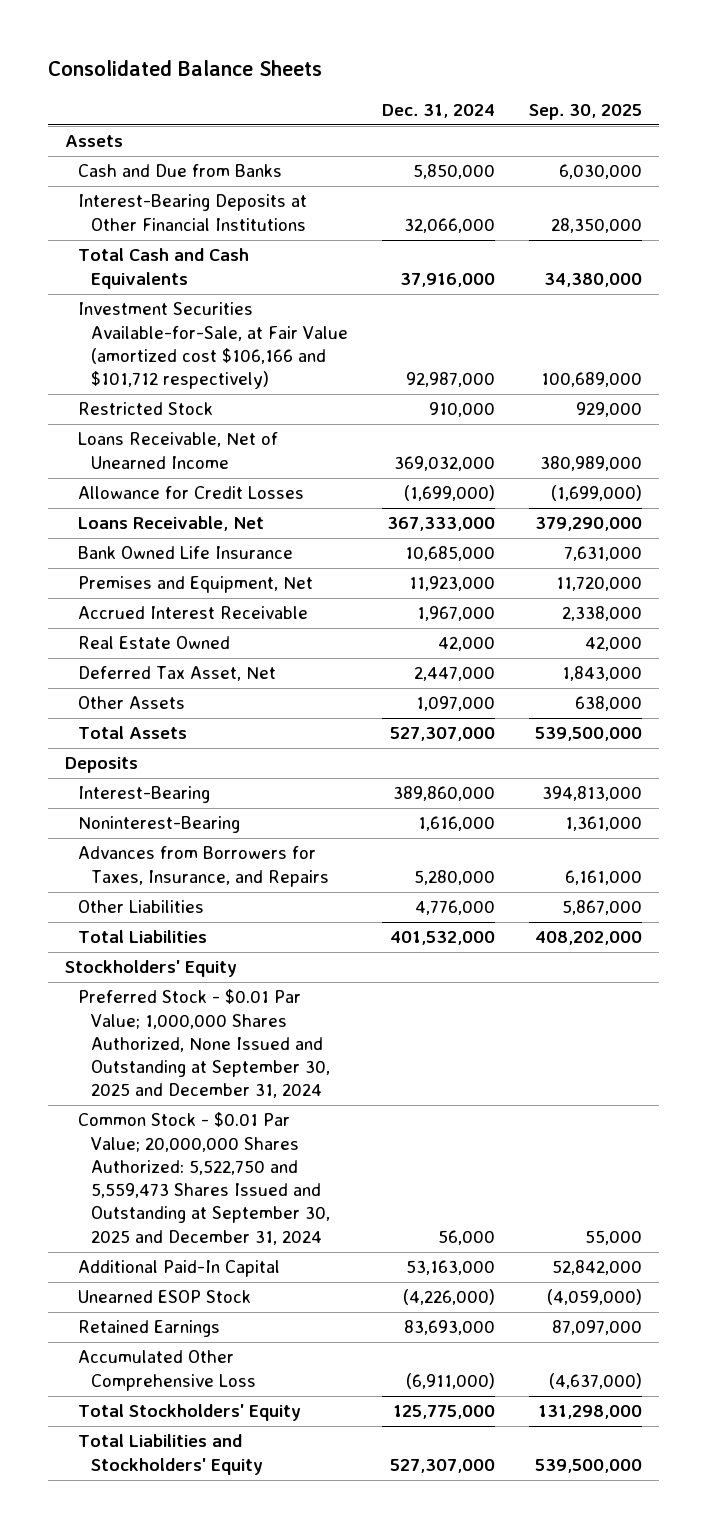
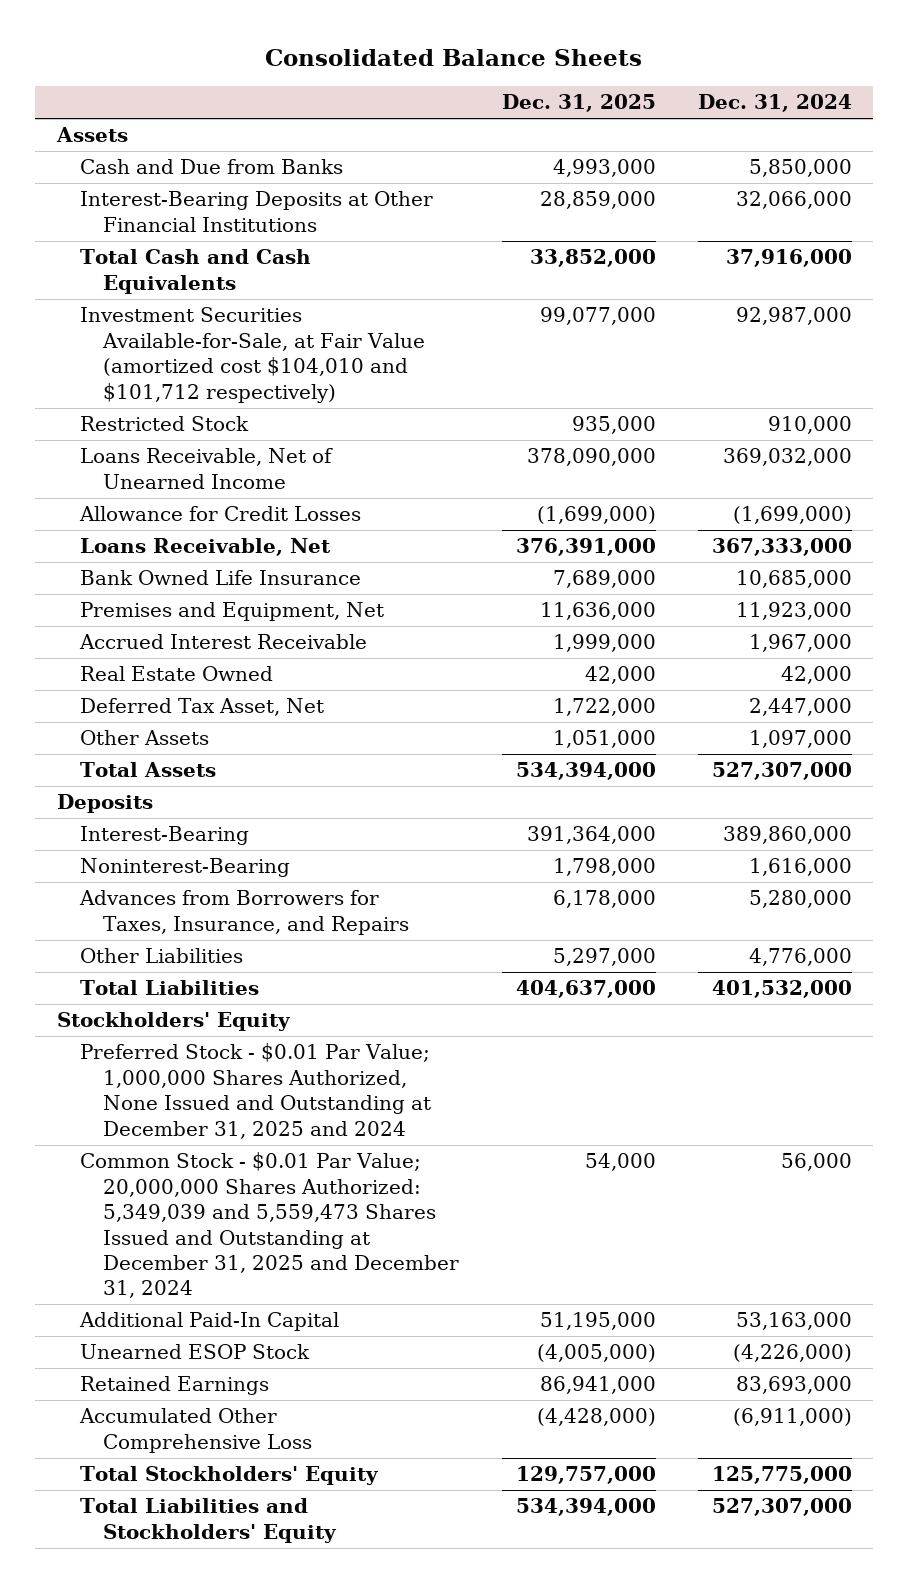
[528,103,642,120] Sep. 30, 2025 -> none
none -> [501,94,656,113] Dec. 31, 2025
[78,302,349,390] Investment Securities Available-for-Sale, at Fair Value (amortized cost $106,166 and $101,712 respectively) -> [79,307,426,403] Investment Securities Available-for-Sale, at Fair Value (amortized cost $104,010 and $101,712 respectively)
[78,989,331,1099] Preferred Stock - $0.01 Par Value; 1,000,000 Shares Authorized, None Issued and Outstanding at September 30, 2025 and December 31, 2024 -> [79,1043,432,1139] Preferred Stock - $0.01 Par Value; 1,000,000 Shares Authorized, None Issued and Outstanding at December 31, 2025 and 2024
[78,1112,331,1245] Common Stock - $0.01 Par Value; 20,000,000 Shares Authorized: 5,522,750 and 5,559,473 Shares Issued and Outstanding at September 30, 2025 and December 31, 2024 -> [79,1152,460,1299] Common Stock - $0.01 Par Value; 20,000,000 Shares Authorized: 5,349,039 and 5,559,473 Shares Issued and Outstanding at December 31, 2025 and December 31, 2024

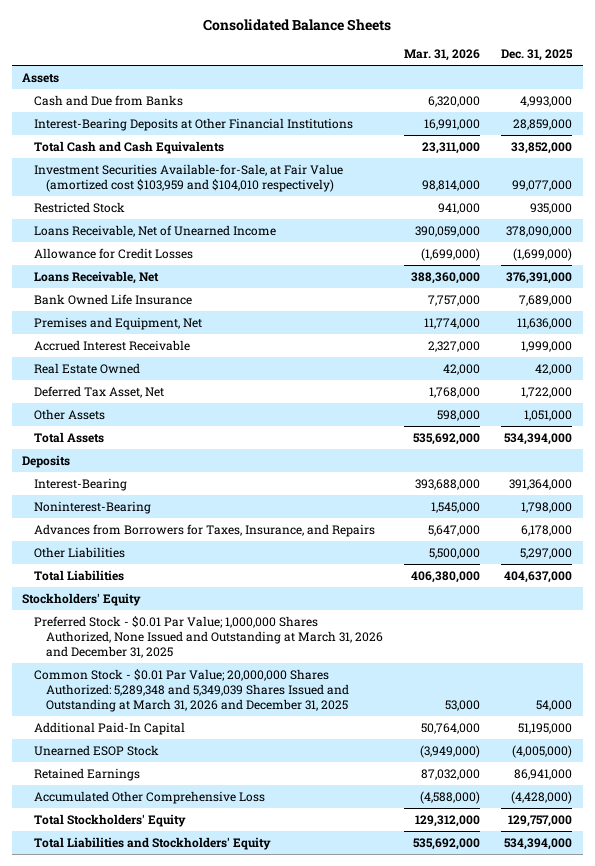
[697,94,852,113] Dec. 31, 2024 -> none
none -> [404,49,481,62] Mar. 31, 2026
[79,307,426,403] Investment Securities Available-for-Sale, at Fair Value (amortized cost $104,010 and $101,712 respectively) -> [34,163,344,192] Investment Securities Available-for-Sale, at Fair Value (amortized cost $103,959 and $104,010 respectively)
[79,1043,432,1139] Preferred Stock - $0.01 Par Value; 1,000,000 Shares Authorized, None Issued and Outstanding at December 31, 2025 and 2024 -> [34,615,384,658] Preferred Stock - $0.01 Par Value; 1,000,000 Shares Authorized, None Issued and Outstanding at March 31, 2026 and December 31, 2025
[79,1152,460,1299] Common Stock - $0.01 Par Value; 20,000,000 Shares Authorized: 5,349,039 and 5,559,473 Shares Issued and Outstanding at December 31, 2025 and December 31, 2024 -> [34,668,350,712] Common Stock - $0.01 Par Value; 20,000,000 Shares Authorized: 5,289,348 and 5,349,039 Shares Issued and Outstanding at March 31, 2026 and December 31, 2025

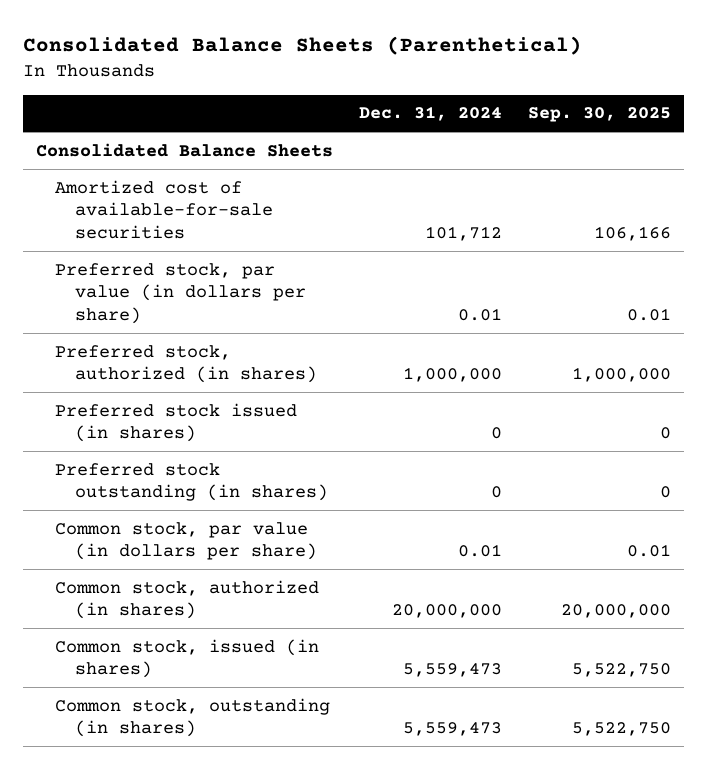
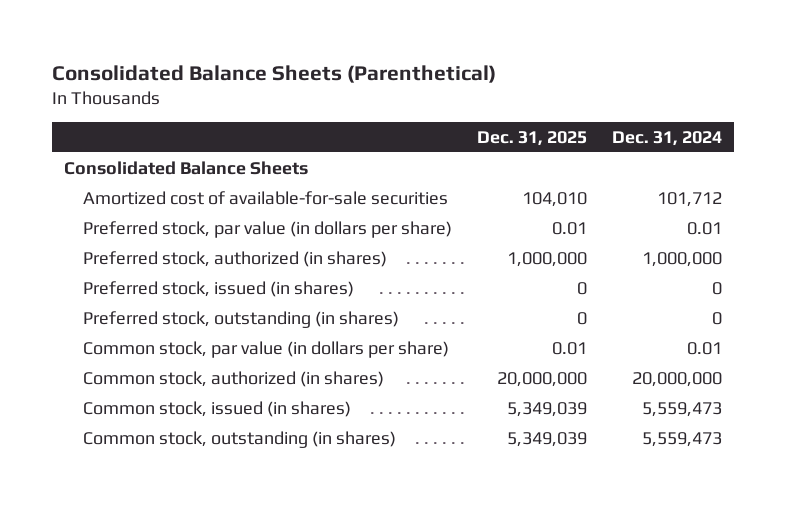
[527,107,671,123] Sep. 30, 2025 -> none
none -> [477,130,588,146] Dec. 31, 2025
[55,402,298,443] Preferred stock issued (in shares) -> [83,280,355,297] Preferred stock, issued (in shares)
[55,462,328,502] Preferred stock outstanding (in shares) -> [83,310,400,328] Preferred stock, outstanding (in shares)

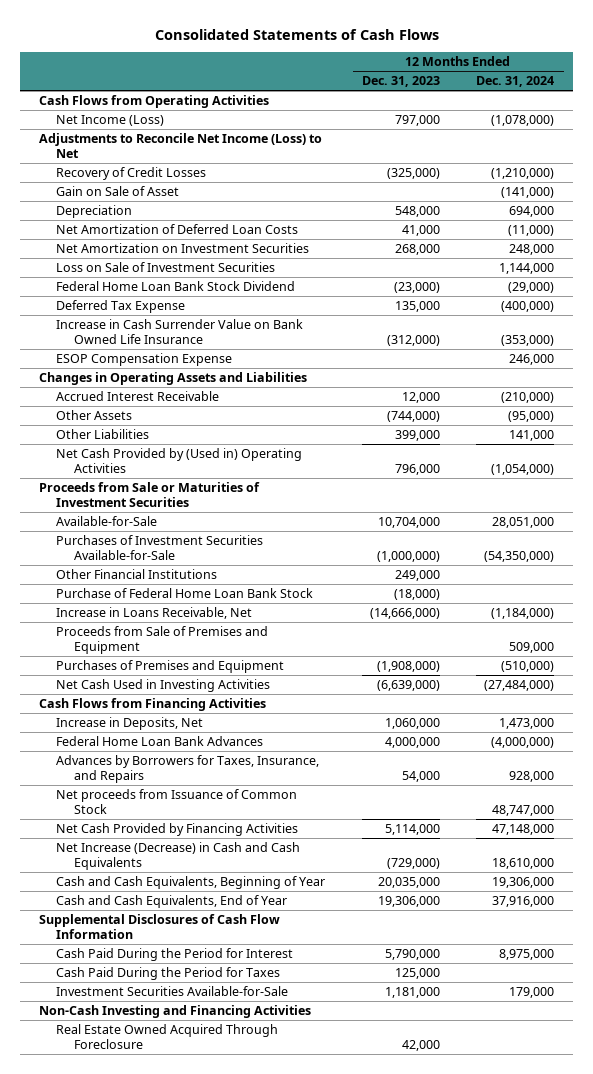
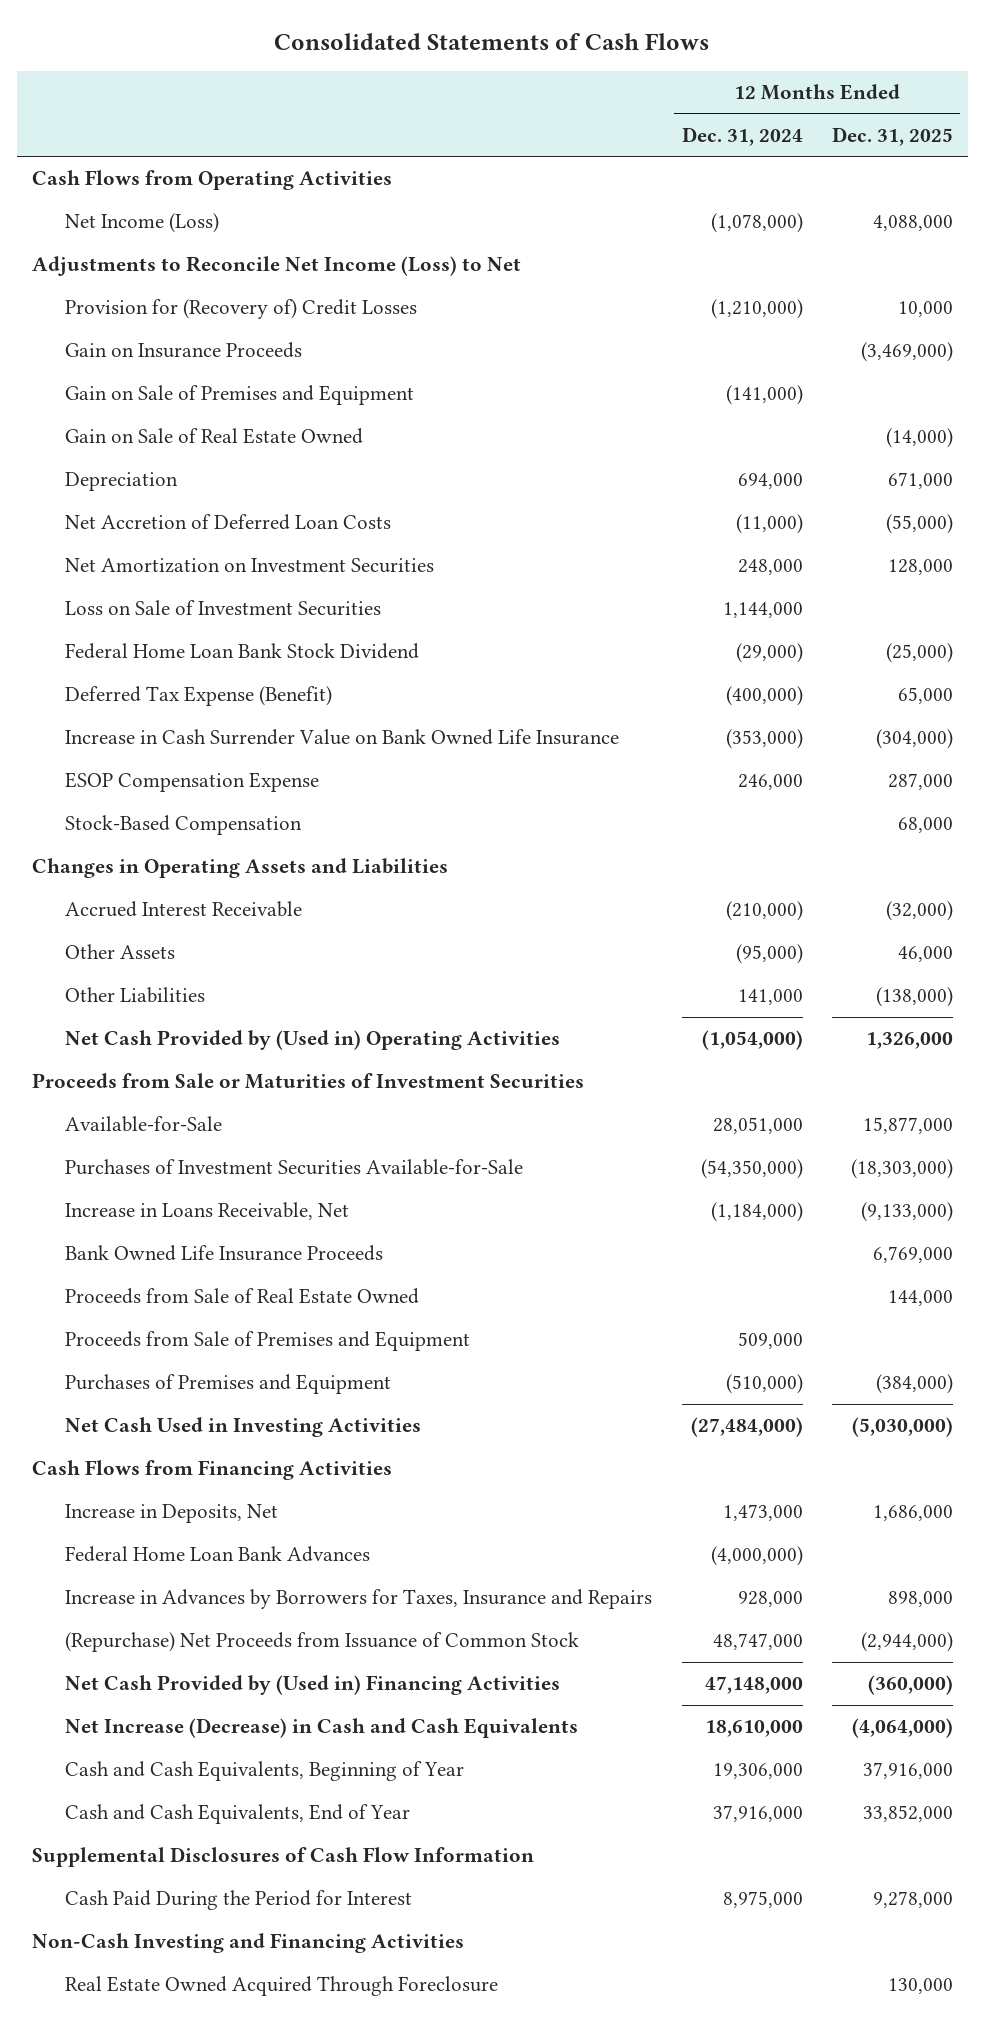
[361,76,440,88] Dec. 31, 2023 -> none
none -> [831,127,953,147] Dec. 31, 2025
[56,167,207,181] Recovery of Credit Losses -> [65,299,418,320] Provision for (Recovery of) Credit Losses
none -> [65,342,303,359] Gain on Insurance Proceeds
[56,186,180,197] Gain on Sale of Asset -> [65,385,415,406] Gain on Sale of Premises and Equipment
none -> [65,428,364,445] Gain on Sale of Real Estate Owned
[56,224,299,235] Net Amortization of Deferred Loan Costs -> [65,514,392,531] Net Accretion of Deferred Loan Costs
[56,300,186,314] Deferred Tax Expense -> [65,686,333,707] Deferred Tax Expense (Benefit)
none -> [65,815,303,836] Stock-Based Compensation
[56,569,218,580] Other Financial Institutions -> none
[56,588,314,599] Purchase of Federal Home Loan Bank Stock -> none
none -> [65,1245,384,1262] Bank Owned Life Insurance Proceeds
none -> [65,1288,420,1305] Proceeds from Sale of Real Estate Owned
[56,755,320,783] Advances by Borrowers for Taxes, Insurance, and Repairs -> [65,1589,653,1610] Increase in Advances by Borrowers for Taxes, Insurance and Repairs
[56,789,298,814] Net proceeds from Issuance of Common Stock -> [65,1632,580,1653] (Repurchase) Net Proceeds from Issuance of Common Stock
[56,823,299,837] Net Cash Provided by Financing Activities -> [65,1675,561,1696] Net Cash Provided by (Used in) Financing Activities
[56,967,281,981] Cash Paid During the Period for Taxes -> none
[56,986,289,997] Investment Securities Available-for-Sale -> none

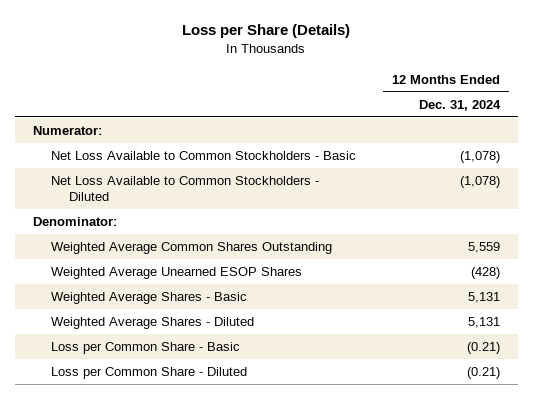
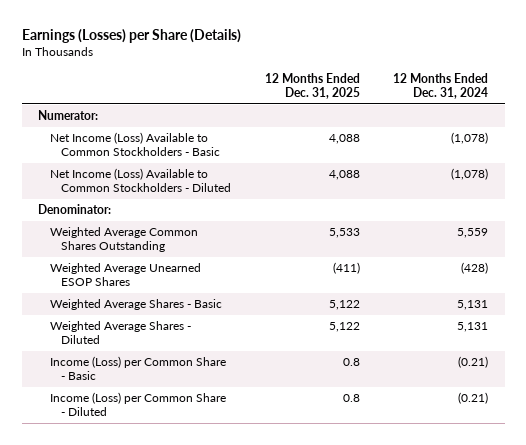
[182,24,351,39] Loss per Share (Details) -> [21,28,241,43] Earnings (Losses) per Share (Details)
none -> [264,73,360,100] 12 Months Ended Dec. 31, 2025
[50,151,356,161] Net Loss Available to Common Stockholders - Basic -> [49,132,221,157] Net Income (Loss) Available to Common Stockholders - Basic
[50,176,319,201] Net Loss Available to Common Stockholders - Diluted -> [49,168,232,193] Net Income (Loss) Available to Common Stockholders - Diluted
[50,342,240,355] Loss per Common Share - Basic -> [49,356,226,381] Income (Loss) per Common Share - Basic
[50,367,247,380] Loss per Common Share - Diluted -> [49,392,226,417] Income (Loss) per Common Share - Diluted

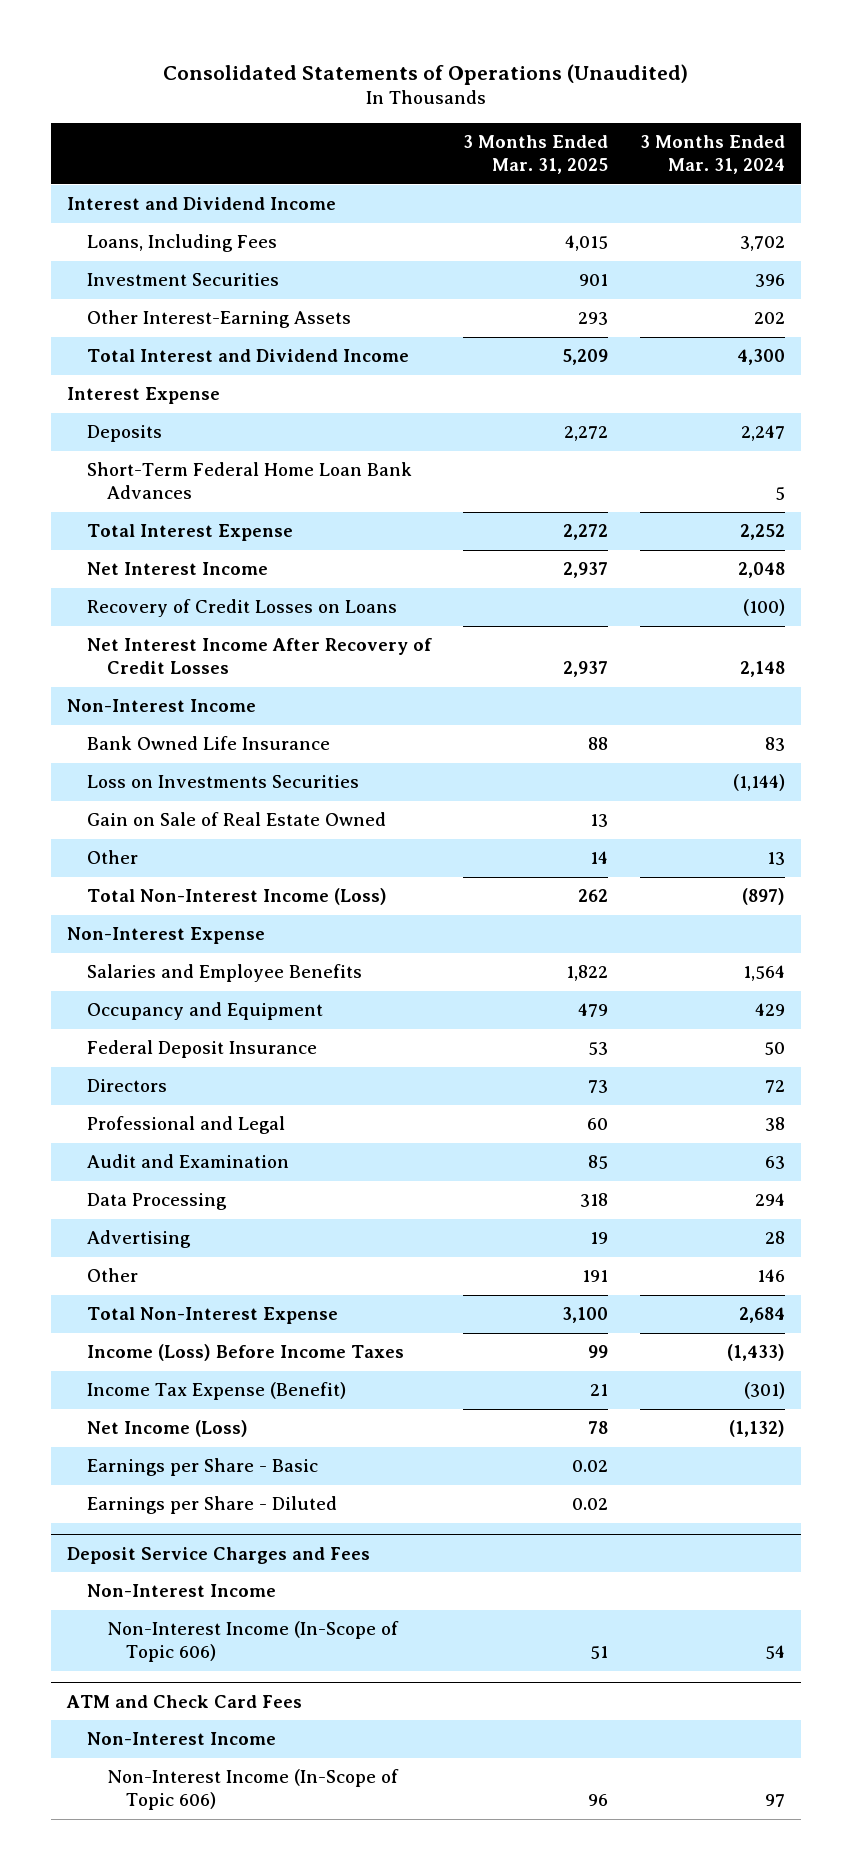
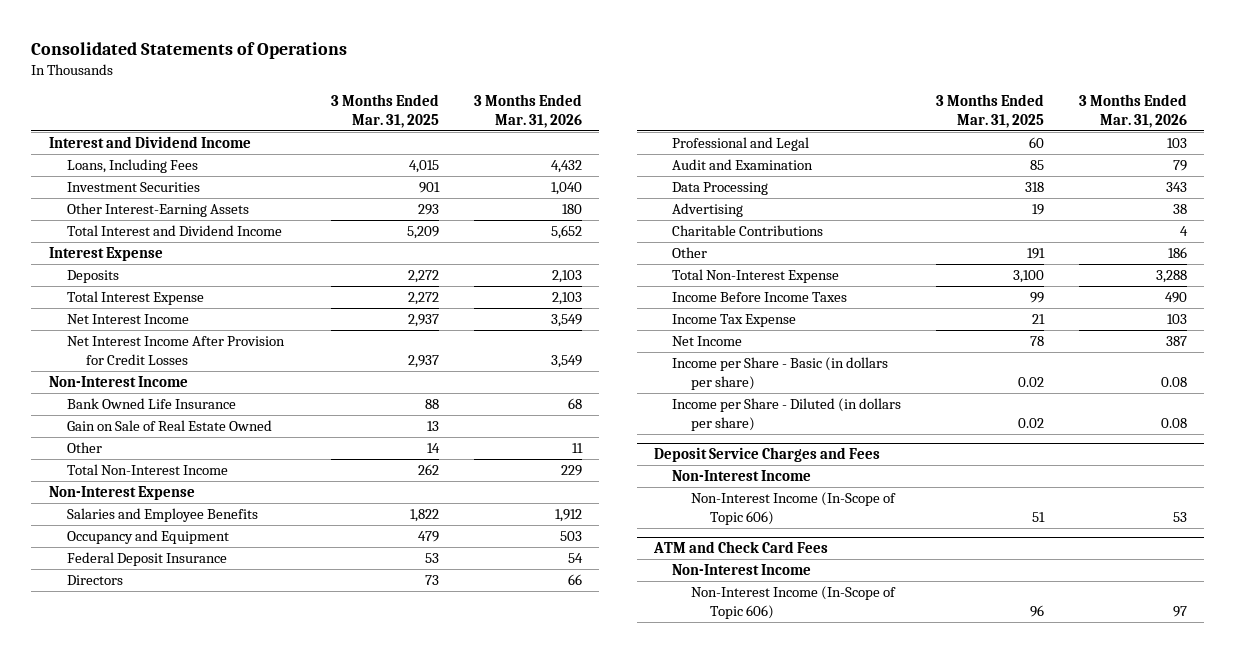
[162,63,688,85] Consolidated Statements of Operations (Unaudited) -> [31,41,348,59] Consolidated Statements of Operations
[639,134,785,175] 3 Months Ended Mar. 31, 2024 -> none
none -> [473,94,582,128] 3 Months Ended Mar. 31, 2026
[86,462,412,500] Short-Term Federal Home Loan Bank Advances -> none
[86,599,397,618] Recovery of Credit Losses on Loans -> none
[86,638,432,675] Net Interest Income After Recovery of Credit Losses -> [67,336,286,365] Net Interest Income After Provision for Credit Losses
[86,775,359,789] Loss on Investments Securities -> none
[86,888,387,906] Total Non-Interest Income (Loss) -> [67,464,229,476] Total Non-Interest Income
none -> [672,225,824,237] Charitable Contributions
[86,1344,404,1362] Income (Loss) Before Income Taxes -> [672,292,848,303] Income Before Income Taxes
[86,1382,346,1401] Income Tax Expense (Benefit) -> [672,314,797,328] Income Tax Expense
[86,1420,248,1438] Net Income (Loss) -> [672,336,743,347] Net Income
[86,1458,318,1477] Earnings per Share - Basic -> [672,357,889,390] Income per Share - Basic (in dollars per share)
[86,1496,337,1515] Earnings per Share - Diluted -> [672,398,902,431] Income per Share - Diluted (in dollars per share)

